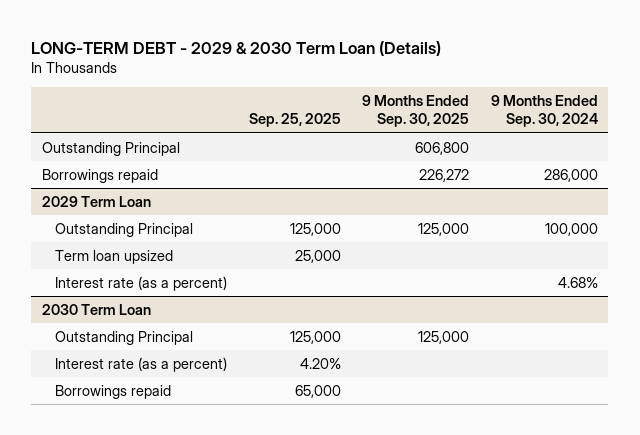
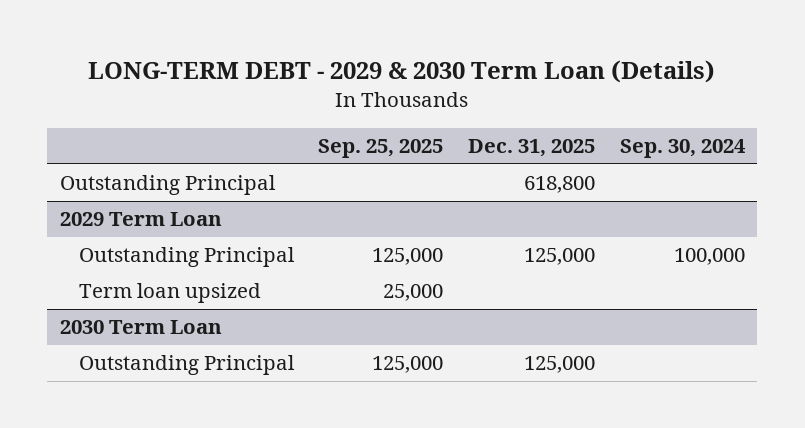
[362,95,470,128] 9 Months Ended Sep. 30, 2025 -> none
[490,95,598,128] 9 Months Ended Sep. 30, 2024 -> none
none -> [468,139,596,158] Dec. 31, 2025
none -> [619,139,746,159] Sep. 30, 2024
[42,168,159,183] Borrowings repaid -> none
[55,275,228,291] Interest rate (as a percent) -> none
[55,356,228,372] Interest rate (as a percent) -> none
[55,384,172,399] Borrowings repaid -> none

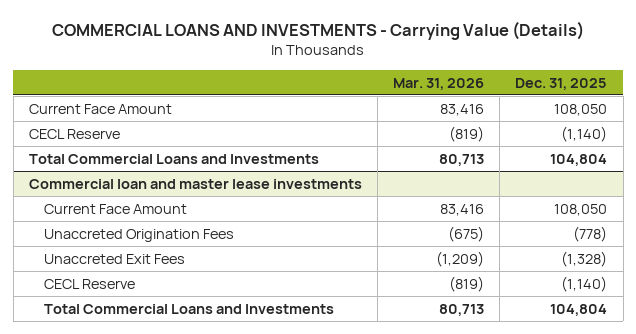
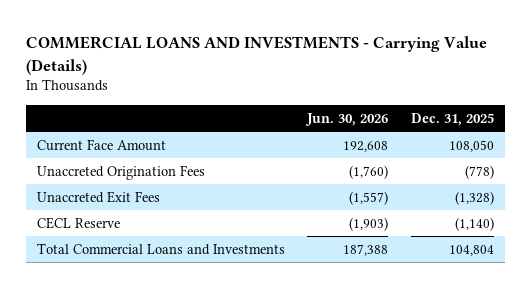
[393,77,485,90] Mar. 31, 2026 -> none
none -> [305,112,389,126] Jun. 30, 2026
[29,128,121,139] CECL Reserve -> none
[29,153,320,164] Total Commercial Loans and Investments -> none
[29,178,363,189] Commercial loan and master lease investments -> none
[43,203,187,214] Current Face Amount -> none

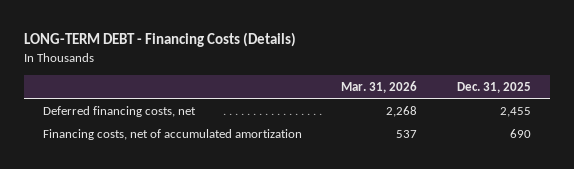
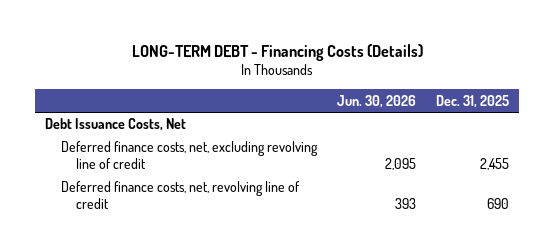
[341,80,418,93] Mar. 31, 2026 -> none
none -> [336,94,416,108] Jun. 30, 2026
none -> [45,118,187,132] Debt Issuance Costs, Net
[43,105,197,117] Deferred financing costs, net -> [60,141,318,170] Deferred finance costs, net, excluding revolving line of credit
[43,128,303,140] Financing costs, net of accumulated amortization -> [60,181,300,210] Deferred finance costs, net, revolving line of credit

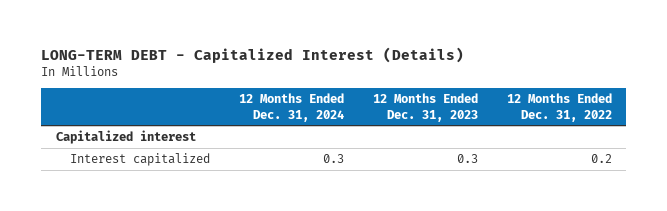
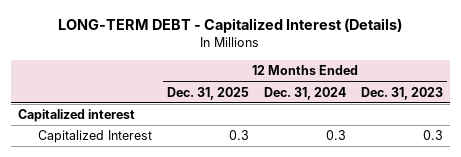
[506,93,612,122] 12 Months Ended Dec. 31, 2022 -> none
none -> [167,86,250,100] Dec. 31, 2025
[69,153,210,167] Interest capitalized -> [38,130,153,144] Capitalized Interest

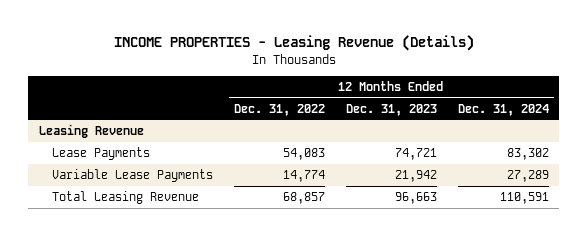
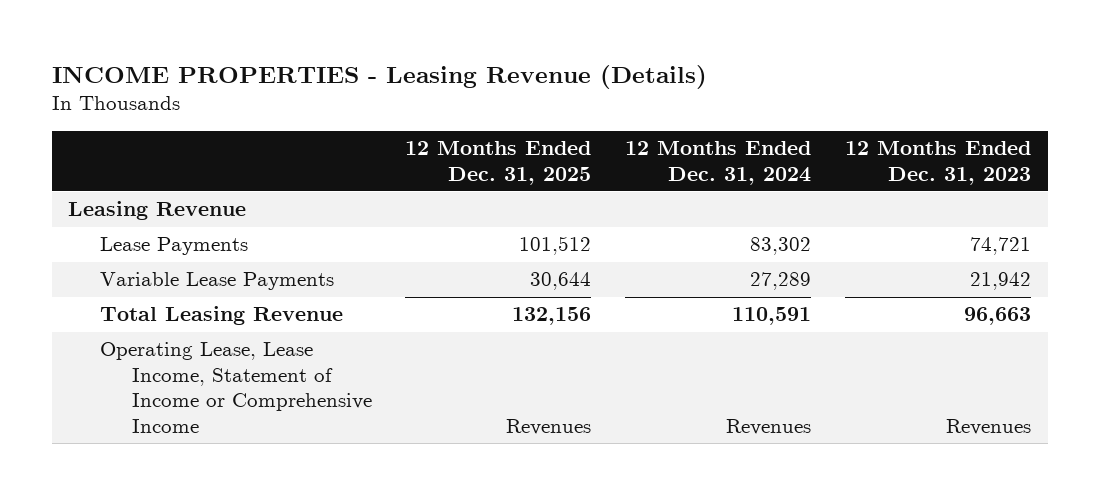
[234,103,326,116] Dec. 31, 2022 -> none
none -> [405,141,592,185] 12 Months Ended Dec. 31, 2025
none -> [99,342,372,433] Operating Lease, Lease Income, Statement of Income or Comprehensive Income

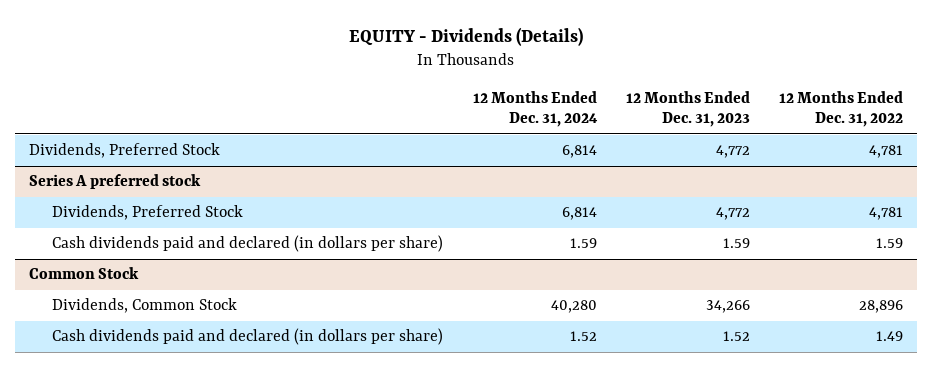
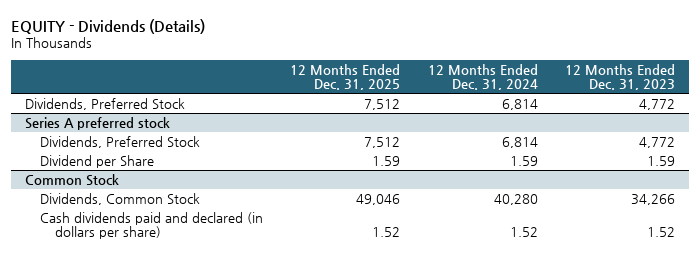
[778,91,903,128] 12 Months Ended Dec. 31, 2022 -> none
none -> [290,63,401,91] 12 Months Ended Dec. 31, 2025
[52,235,444,253] Cash dividends paid and declared (in dollars per share) -> [39,154,154,168] Dividend per Share

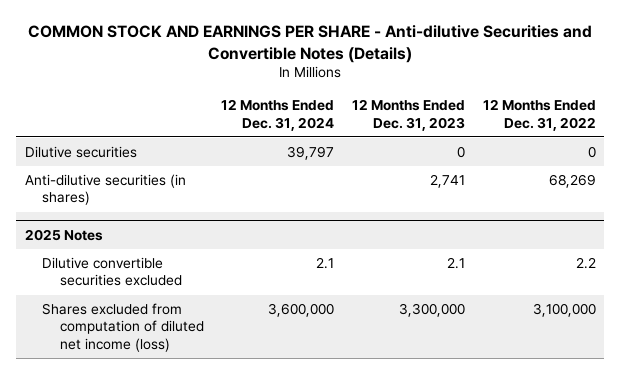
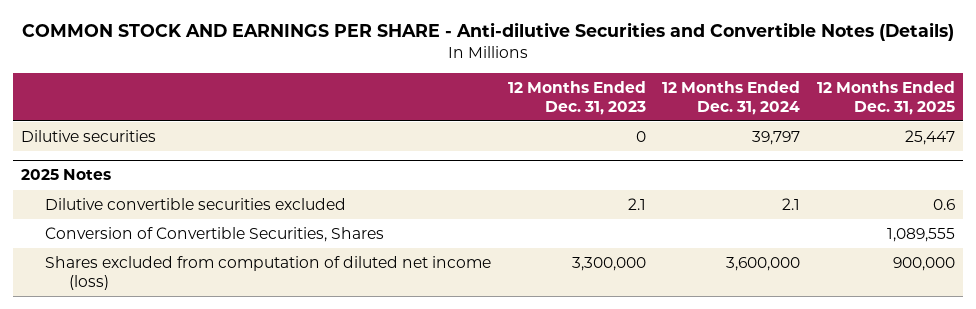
[482,99,596,131] 12 Months Ended Dec. 31, 2022 -> none
none -> [816,80,955,115] 12 Months Ended Dec. 31, 2025
[24,173,186,206] Anti-dilutive securities (in shares) -> none
none -> [45,226,385,242] Conversion of Convertible Securities, Shares

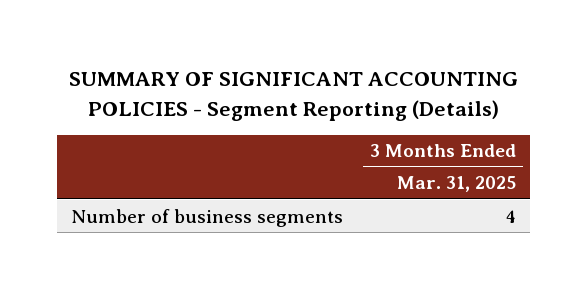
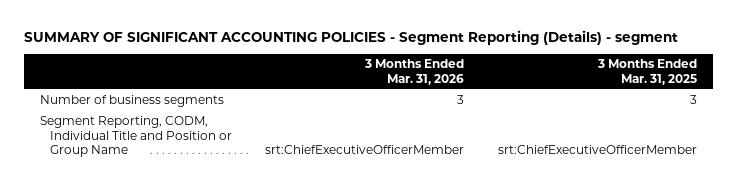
[68,72,518,121] SUMMARY OF SIGNIFICANT ACCOUNTING POLICIES - Segment Reporting (Details) -> [23,30,678,46] SUMMARY OF SIGNIFICANT ACCOUNTING POLICIES - Segment Reporting (Details) - segment
none -> [364,59,465,85] 3 Months Ended Mar. 31, 2026
[506,209,517,223] 4 -> [689,95,697,105] 3
none -> [40,116,233,158] Segment Reporting, CODM, Individual Title and Position or Group Name

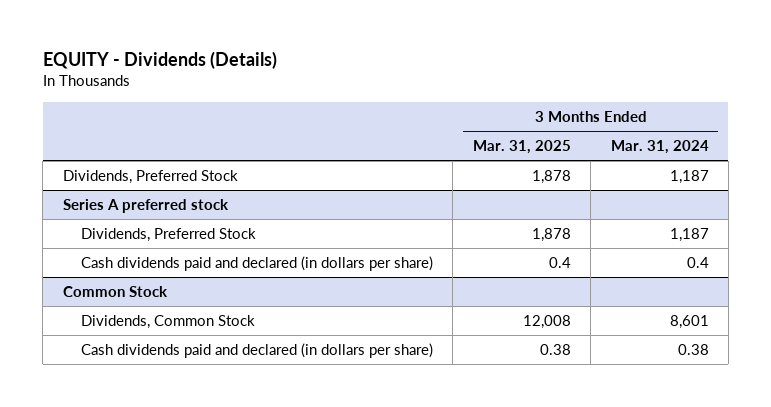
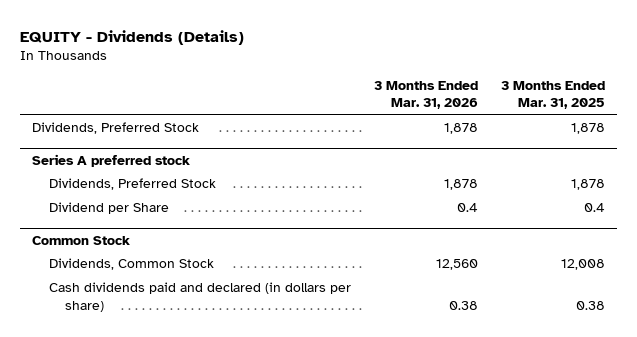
[610,140,709,155] Mar. 31, 2024 -> none
none -> [373,80,478,110] 3 Months Ended Mar. 31, 2026
[80,256,433,272] Cash dividends paid and declared (in dollars per share) -> none
none -> [48,202,169,215] Dividend per Share

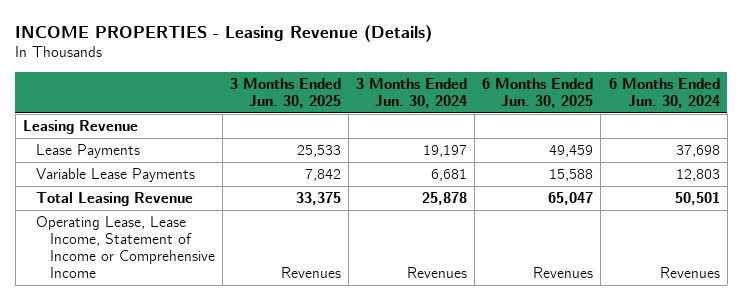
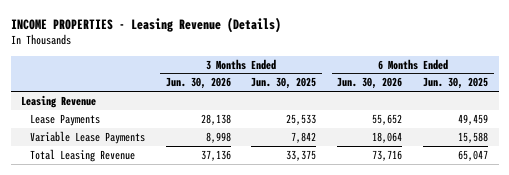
[356,77,468,108] 3 Months Ended Jun. 30, 2024 -> none
[608,77,720,108] 6 Months Ended Jun. 30, 2024 -> none
none -> [165,77,231,90] Jun. 30, 2026
none -> [337,77,403,90] Jun. 30, 2026
[36,216,215,278] Operating Lease, Lease Income, Statement of Income or Comprehensive Income -> none

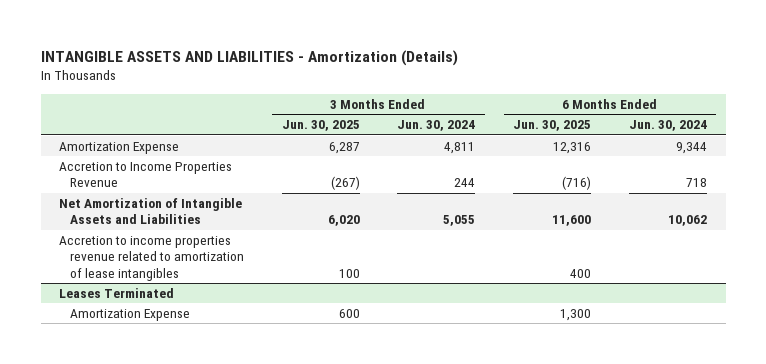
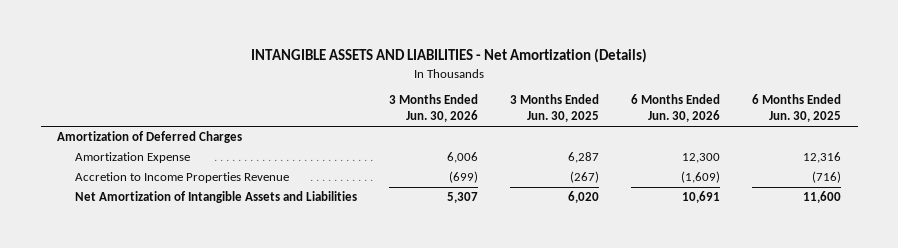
[40,49,458,66] INTANGIBLE ASSETS AND LIABILITIES - Amortization (Details) -> [251,48,648,64] INTANGIBLE ASSETS AND LIABILITIES - Net Amortization (Details)
[397,120,476,132] Jun. 30, 2024 -> none
[628,120,707,132] Jun. 30, 2024 -> none
none -> [388,94,478,123] 3 Months Ended Jun. 30, 2026
none -> [631,94,721,123] 6 Months Ended Jun. 30, 2026
none -> [56,130,242,143] Amortization of Deferred Charges
[59,236,244,281] Accretion to income properties revenue related to amortization of lease intangibles -> none
[59,288,175,299] Leases Terminated -> none
[69,309,190,322] Amortization Expense -> none

